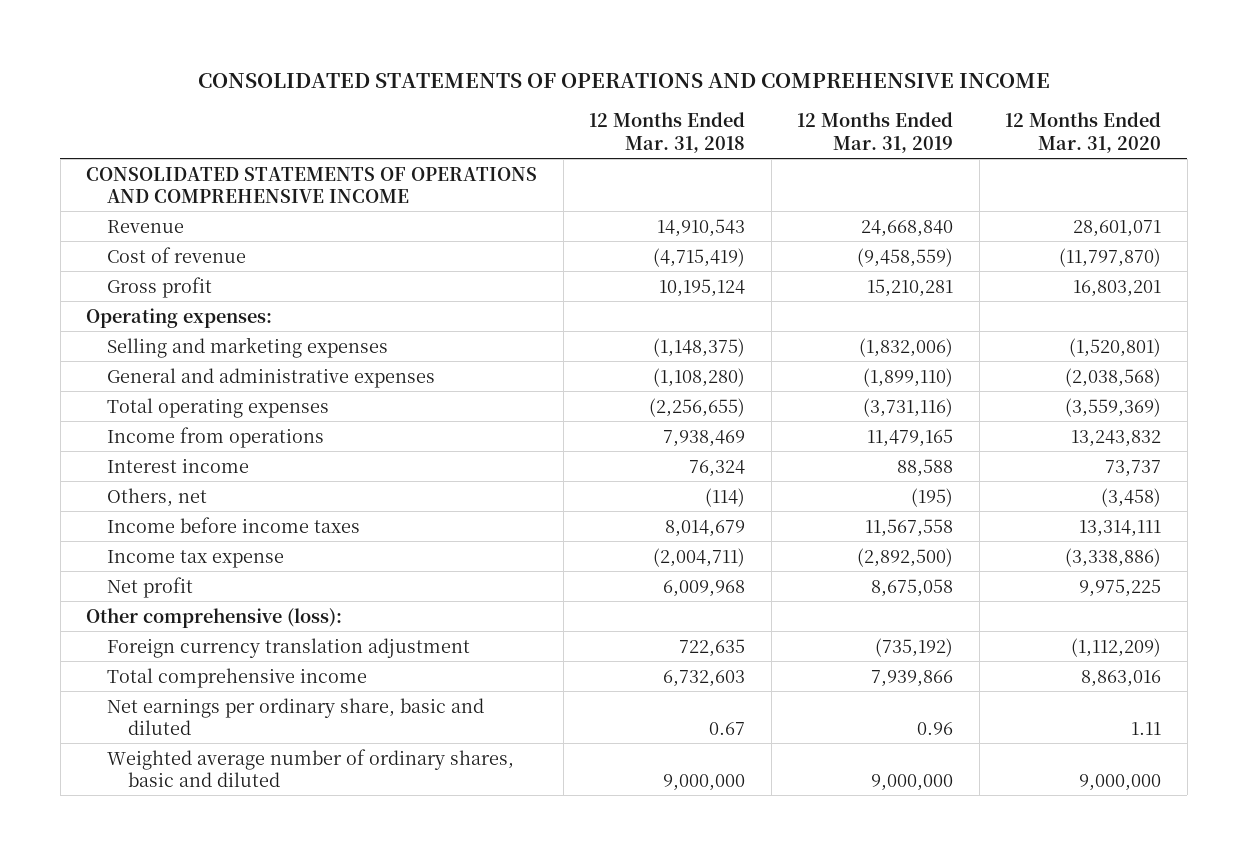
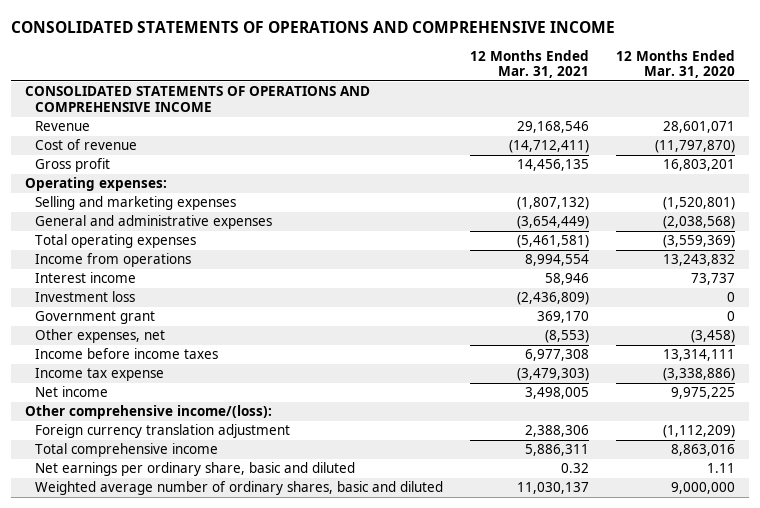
[589,112,746,153] 12 Months Ended Mar. 31, 2018 -> none
[797,112,954,153] 12 Months Ended Mar. 31, 2019 -> none
none -> [470,49,590,79] 12 Months Ended Mar. 31, 2021
none -> [34,291,135,303] Investment loss
none -> [34,311,155,325] Government grant
[106,487,207,507] Others, net -> [34,329,165,344] Other expenses, net
[106,576,193,598] Net profit -> [34,386,108,398] Net income
[86,607,343,628] Other comprehensive (loss): -> [24,405,272,420] Other comprehensive income/(loss):

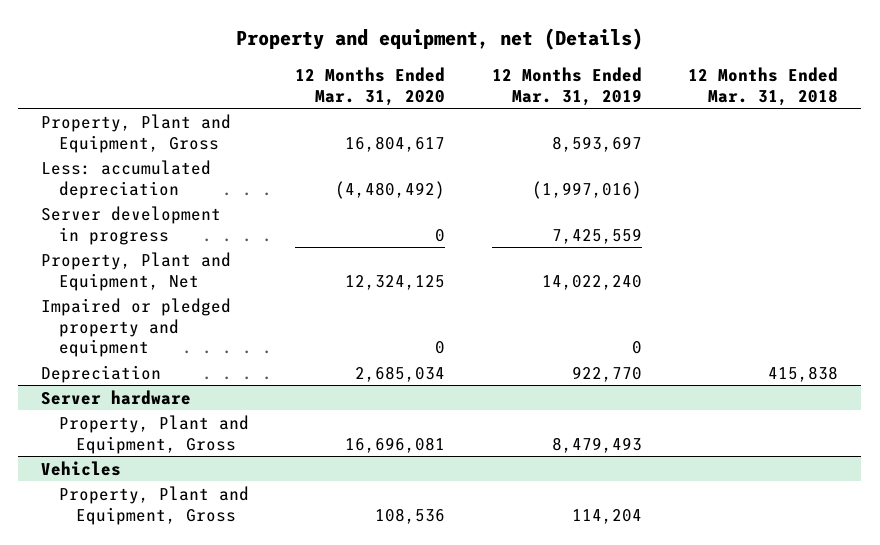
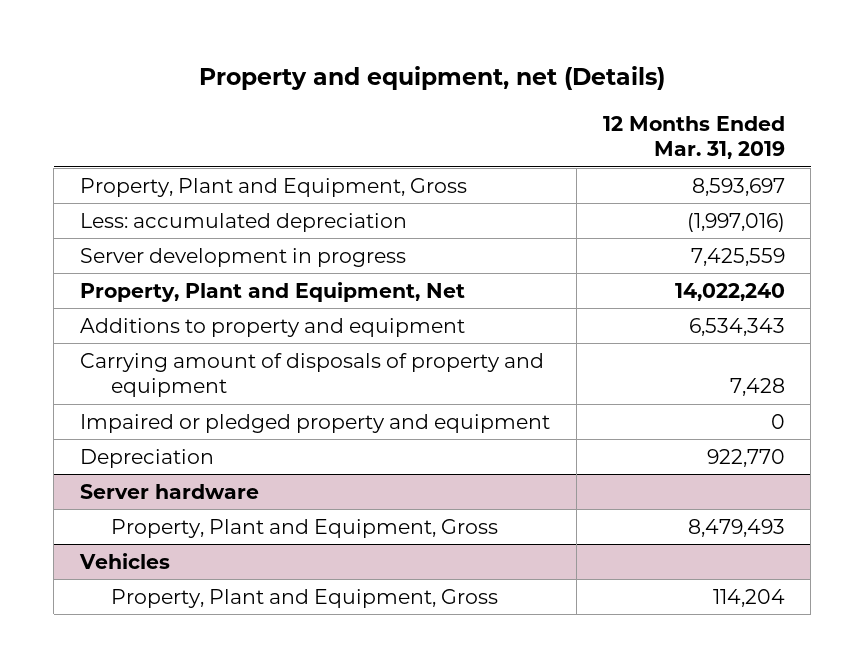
[295,66,446,106] 12 Months Ended Mar. 31, 2020 -> none
[688,66,839,106] 12 Months Ended Mar. 31, 2018 -> none
none -> [80,317,466,337] Additions to property and equipment
none -> [80,352,545,398] Carrying amount of disposals of property and equipment

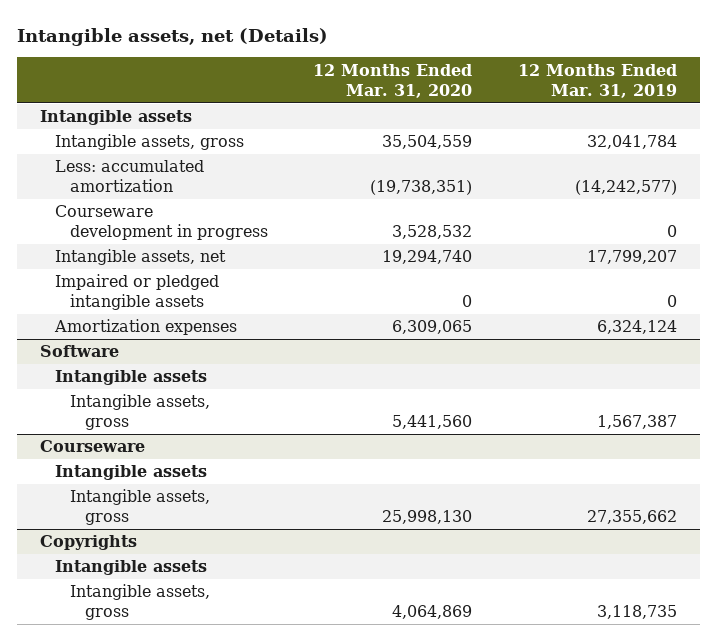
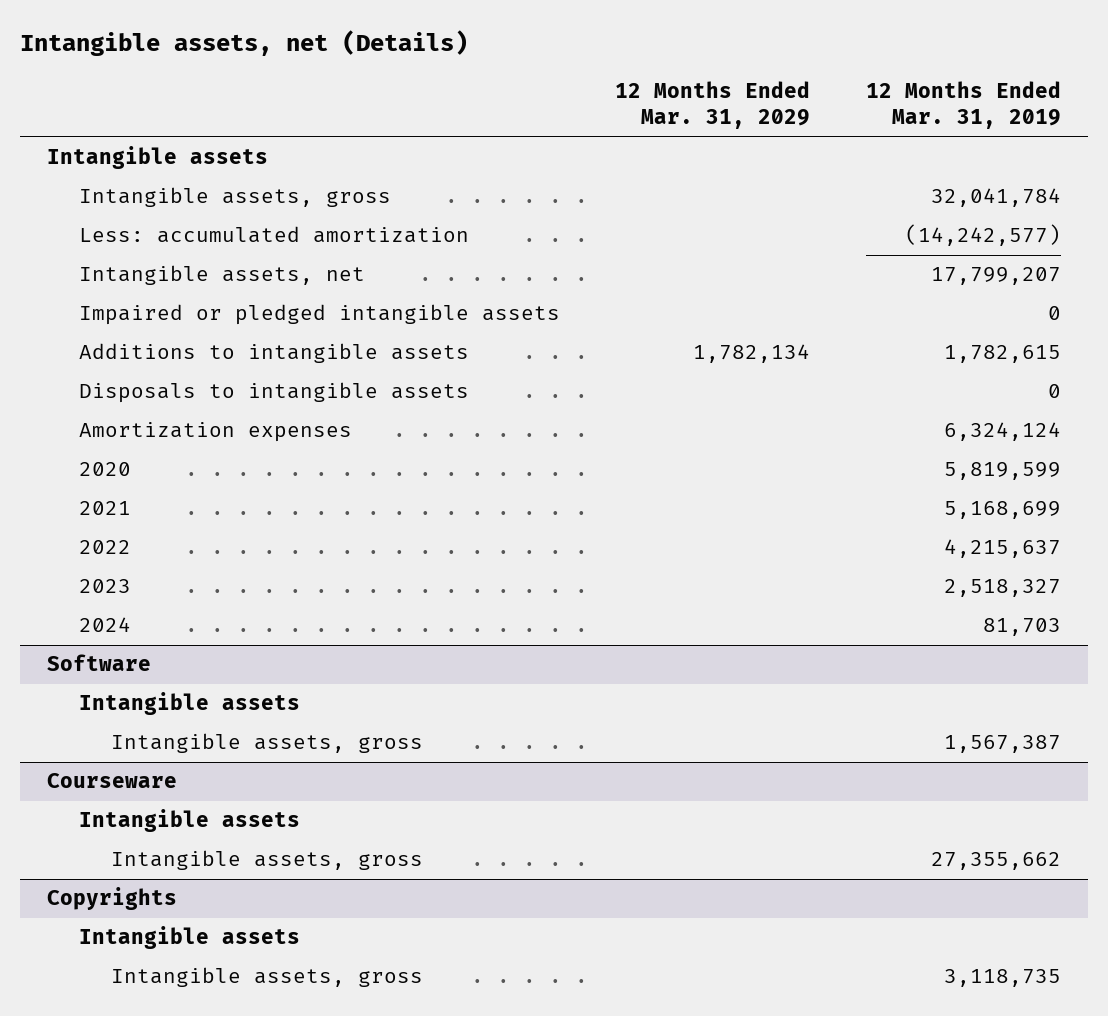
[313,63,473,98] 12 Months Ended Mar. 31, 2020 -> none
none -> [615,81,811,130] 12 Months Ended Mar. 31, 2029
[54,205,268,241] Courseware development in progress -> none
none -> [79,343,470,364] Additions to intangible assets
none -> [79,382,470,404] Disposals to intangible assets
none -> [79,462,132,477] 2020
none -> [79,501,132,516] 2021
none -> [79,540,132,555] 2022
none -> [79,579,132,594] 2023
none -> [79,617,132,633] 2024

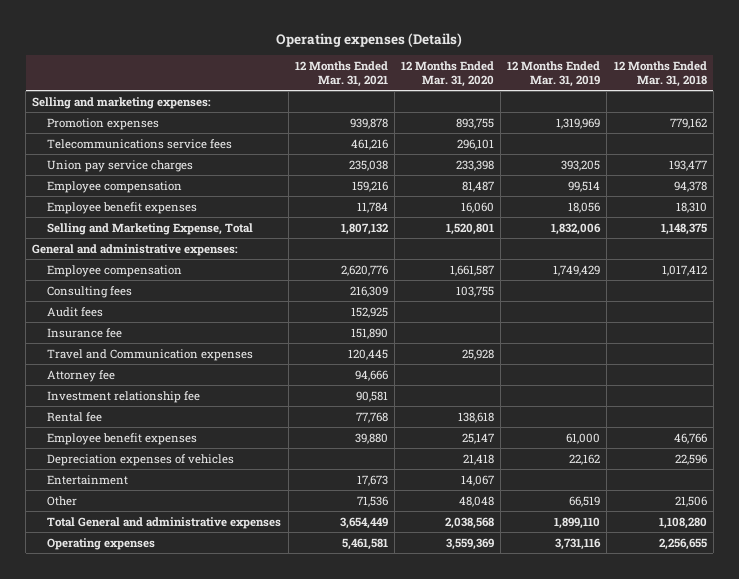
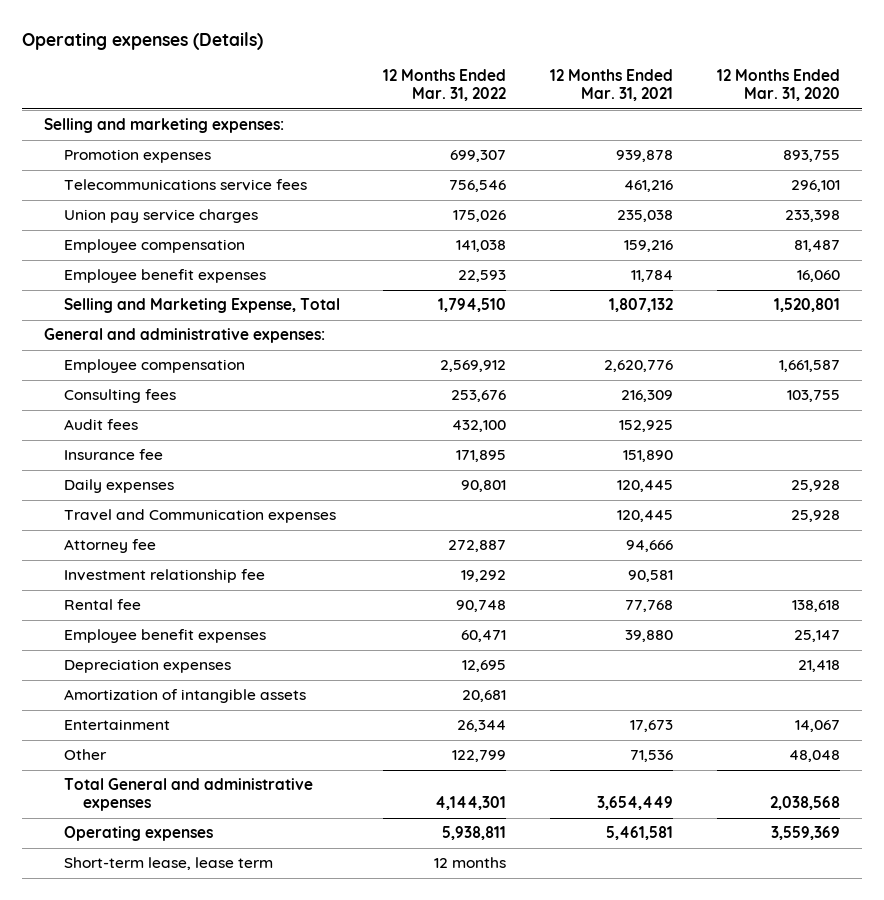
[507,61,601,87] 12 Months Ended Mar. 31, 2019 -> none
[613,61,707,87] 12 Months Ended Mar. 31, 2018 -> none
none -> [383,69,507,102] 12 Months Ended Mar. 31, 2022
none -> [63,479,174,494] Daily expenses
[47,453,235,466] Depreciation expenses of vehicles -> [63,659,231,674] Depreciation expenses
none -> [63,689,306,704] Amortization of intangible assets
none -> [63,857,273,871] Short-term lease, lease term

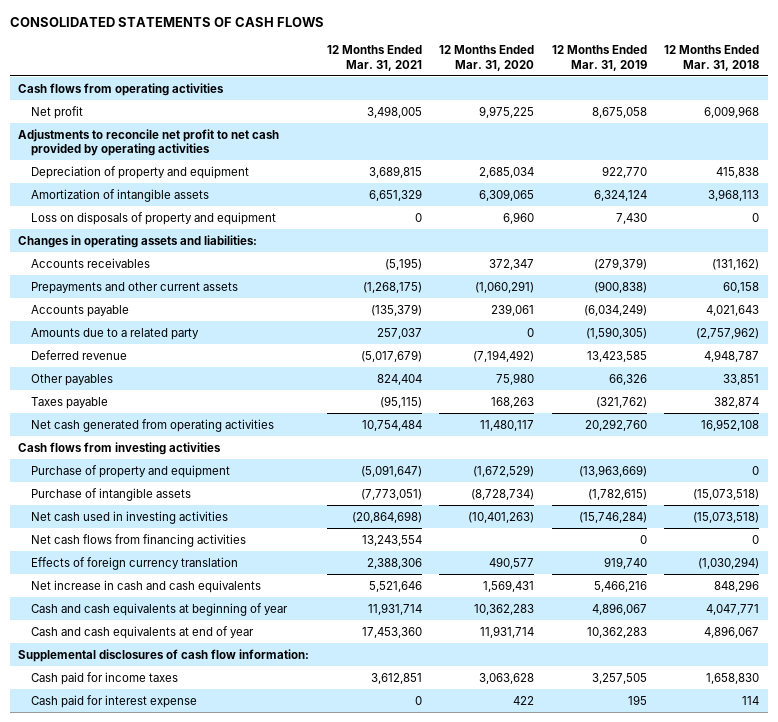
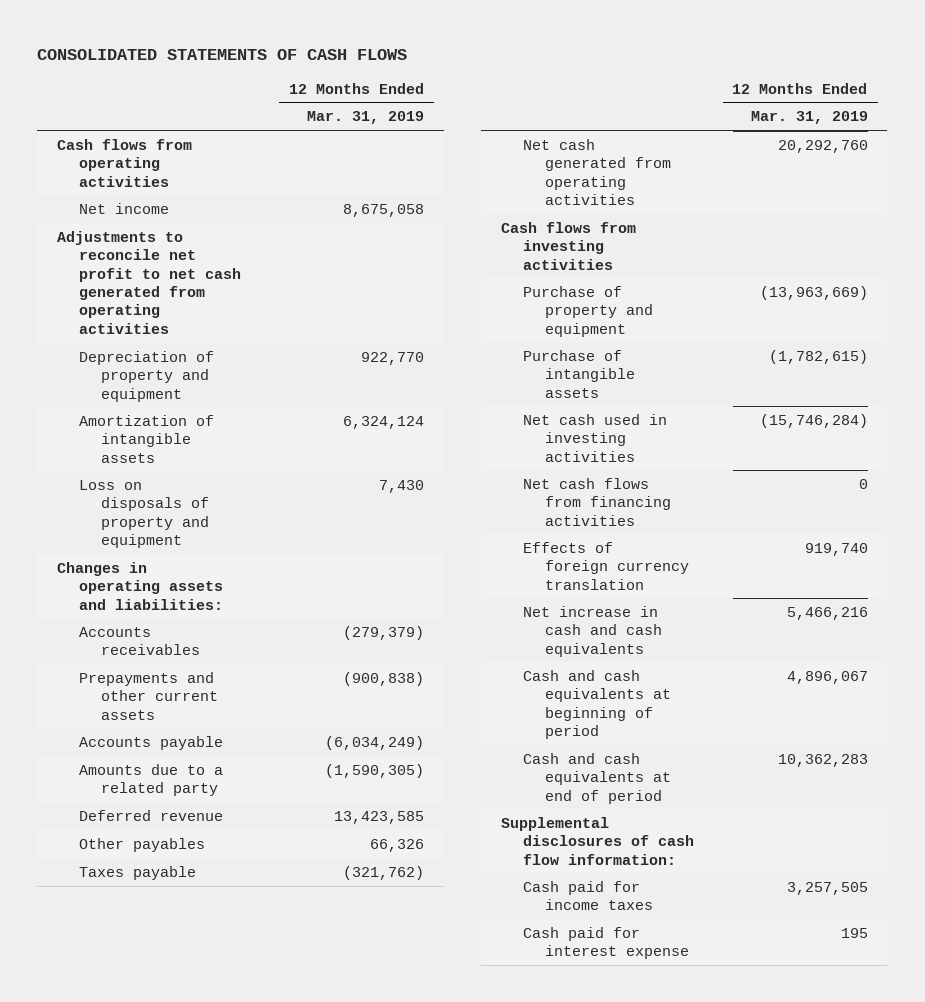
[326,44,422,71] 12 Months Ended Mar. 31, 2021 -> none
[439,44,535,71] 12 Months Ended Mar. 31, 2020 -> none
[664,44,760,71] 12 Months Ended Mar. 31, 2018 -> none
[30,105,83,119] Net profit -> [79,202,170,214] Net income
[18,128,280,157] Adjustments to reconcile net profit to net cash provided by operating activities -> [56,230,242,334] Adjustments to reconcile net profit to net cash generated from operating activities
[30,602,288,616] Cash and cash equivalents at beginning of year -> [522,669,672,740] Cash and cash equivalents at beginning of period
[30,625,254,639] Cash and cash equivalents at end of year -> [522,752,672,804] Cash and cash equivalents at end of period

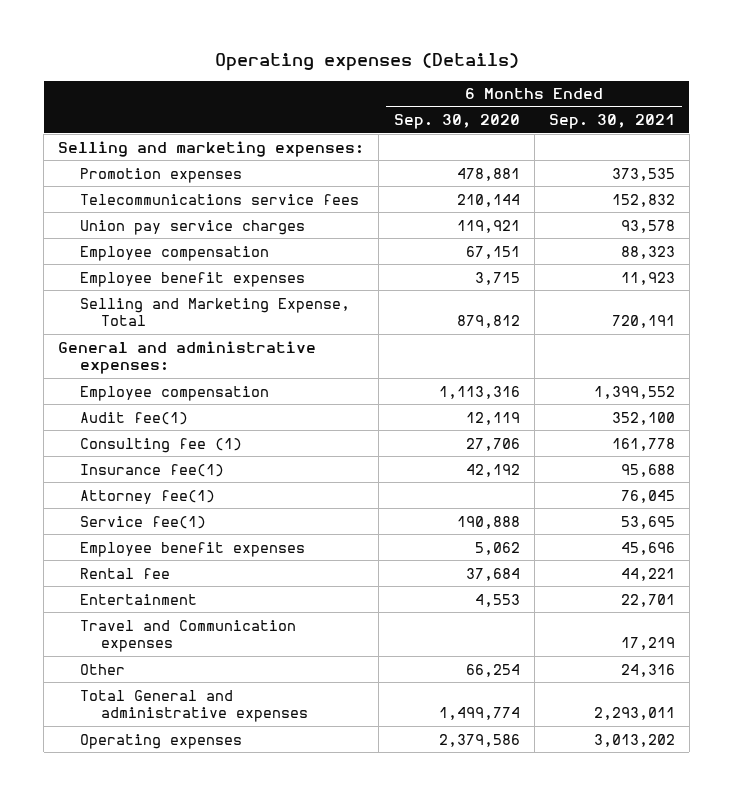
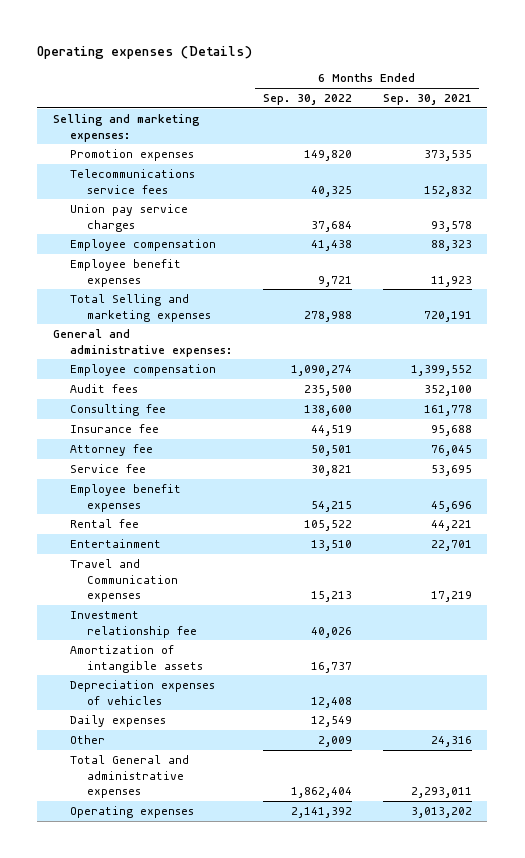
[393,114,520,130] Sep. 30, 2020 -> none
none -> [262,94,352,106] Sep. 30, 2022
[79,297,350,327] Selling and Marketing Expense, Total -> [70,294,212,322] Total Selling and marketing expenses
[79,411,188,425] Audit fee(1) -> [70,384,139,394] Audit fees
[79,437,242,453] Consulting fee (1) -> [70,404,167,417] Consulting fee
[79,463,224,477] Insurance fee(1) -> [70,424,160,434] Insurance fee
[79,489,215,504] Attorney fee(1) -> [70,444,154,457] Attorney fee
[79,515,206,529] Service fee(1) -> [70,464,147,474] Service fee
none -> [70,611,198,638] Investment relationship fee
none -> [70,645,204,673] Amortization of intangible assets
none -> [70,680,216,705] Depreciation expenses of vehicles
none -> [70,715,167,728] Daily expenses

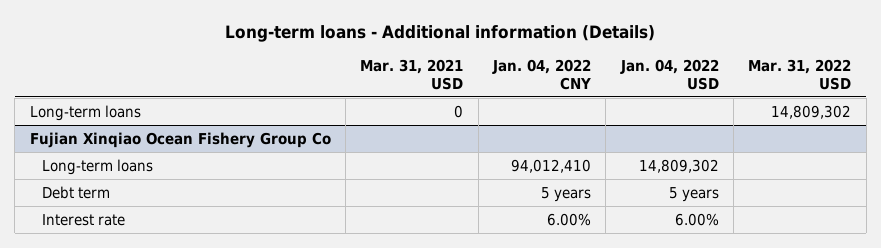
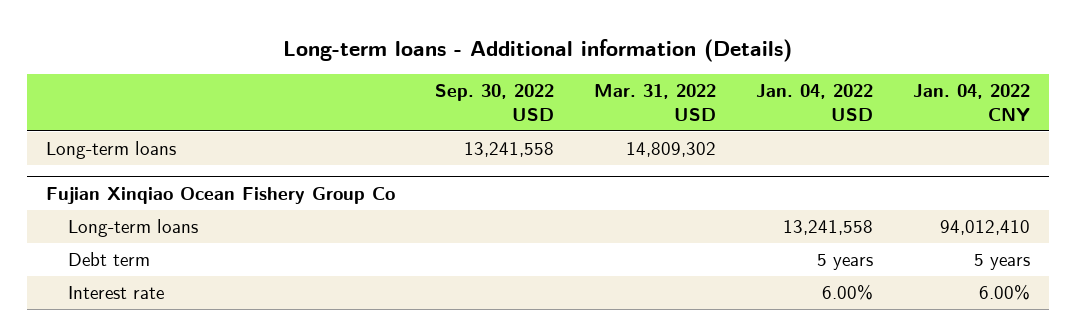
[360,58,464,90] Mar. 31, 2021 USD -> none
none -> [435,84,555,121] Sep. 30, 2022 USD
[638,158,719,173] 14,809,302 -> [782,219,873,235] 13,241,558

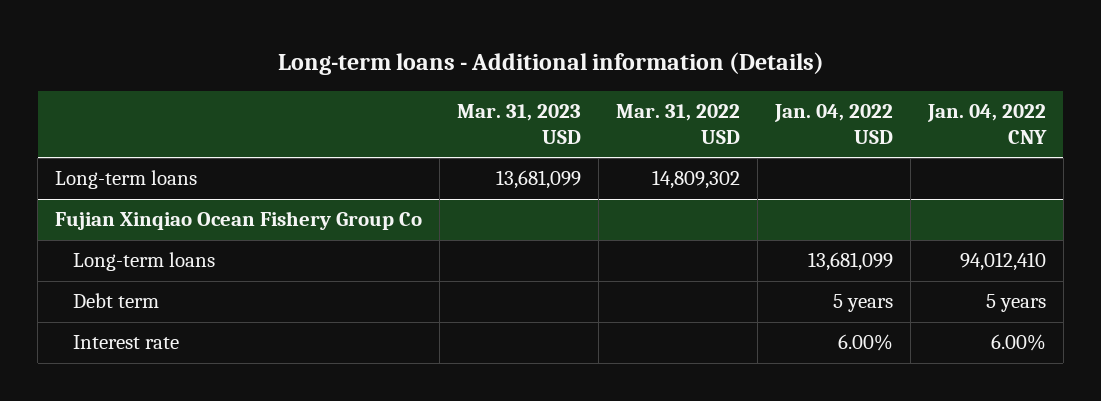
[435,84,555,121] Sep. 30, 2022 USD -> none
none -> [457,104,582,144] Mar. 31, 2023 USD
[782,219,873,235] 13,241,558 -> [807,252,893,272] 13,681,099

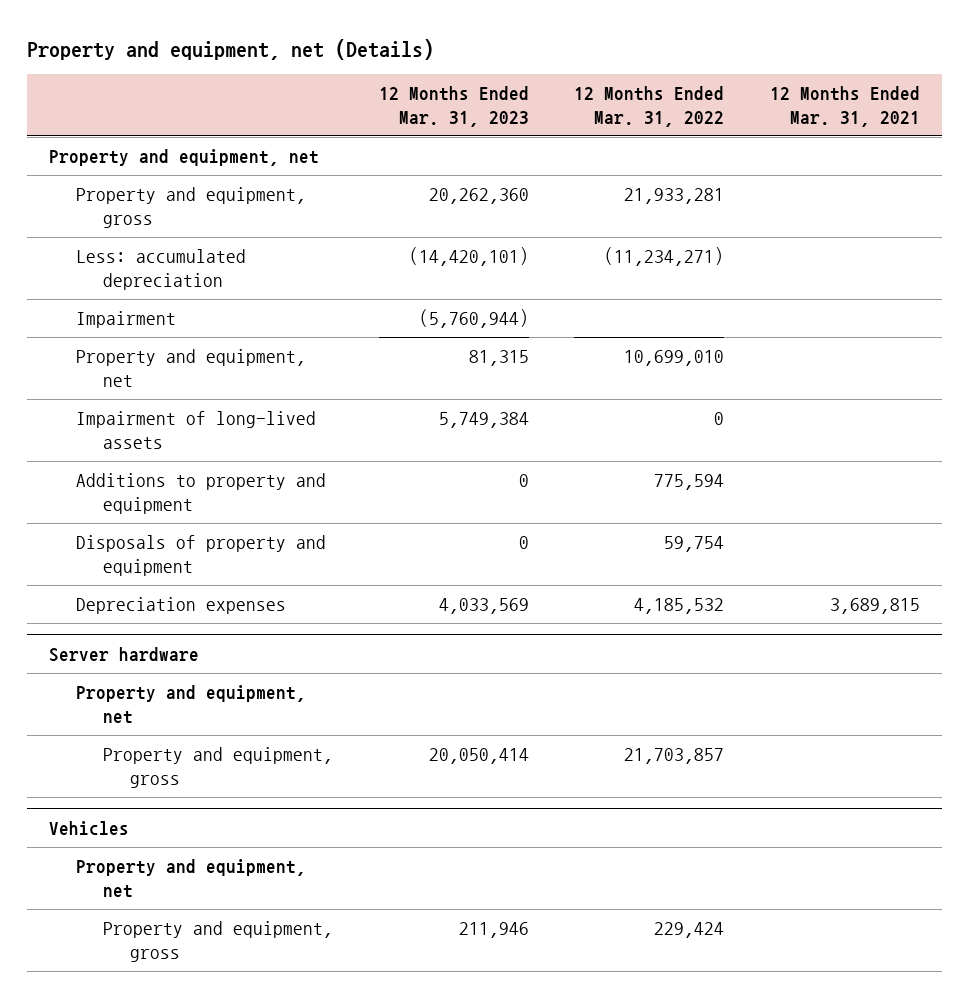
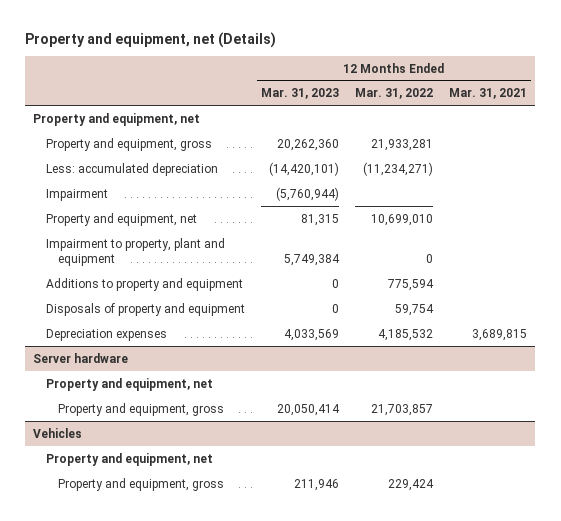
[76,410,317,449] Impairment of long-lived assets -> [45,237,225,266] Impairment to property, plant and equipment

